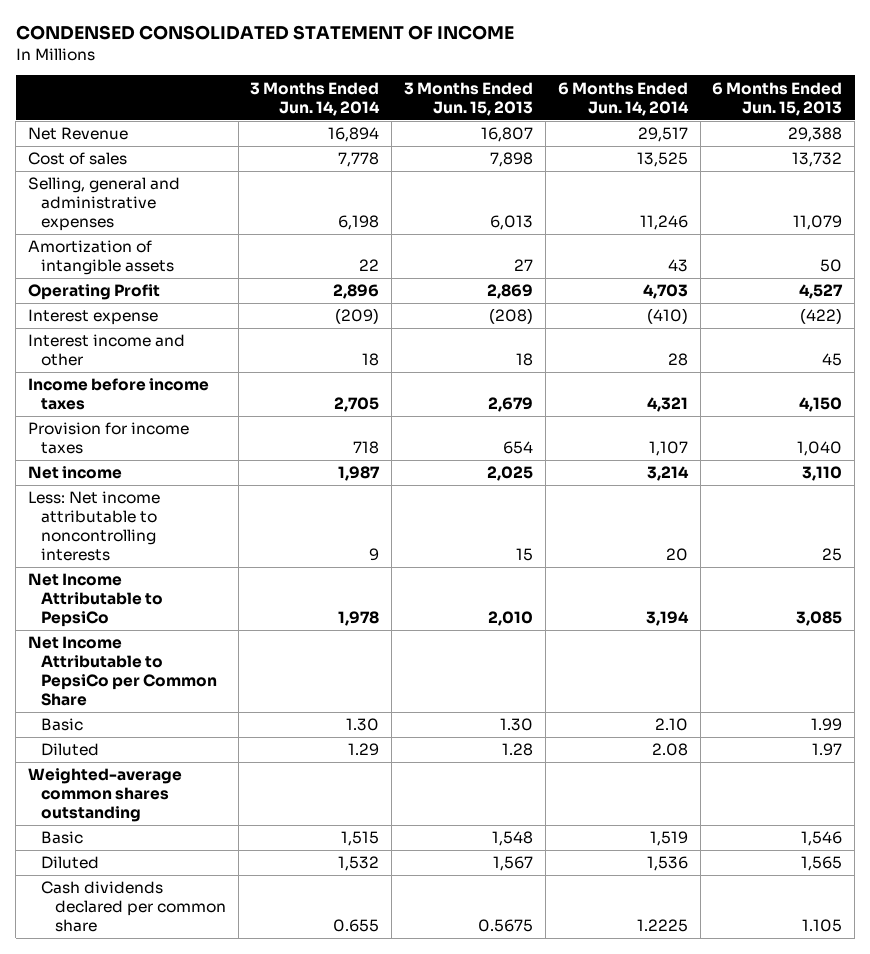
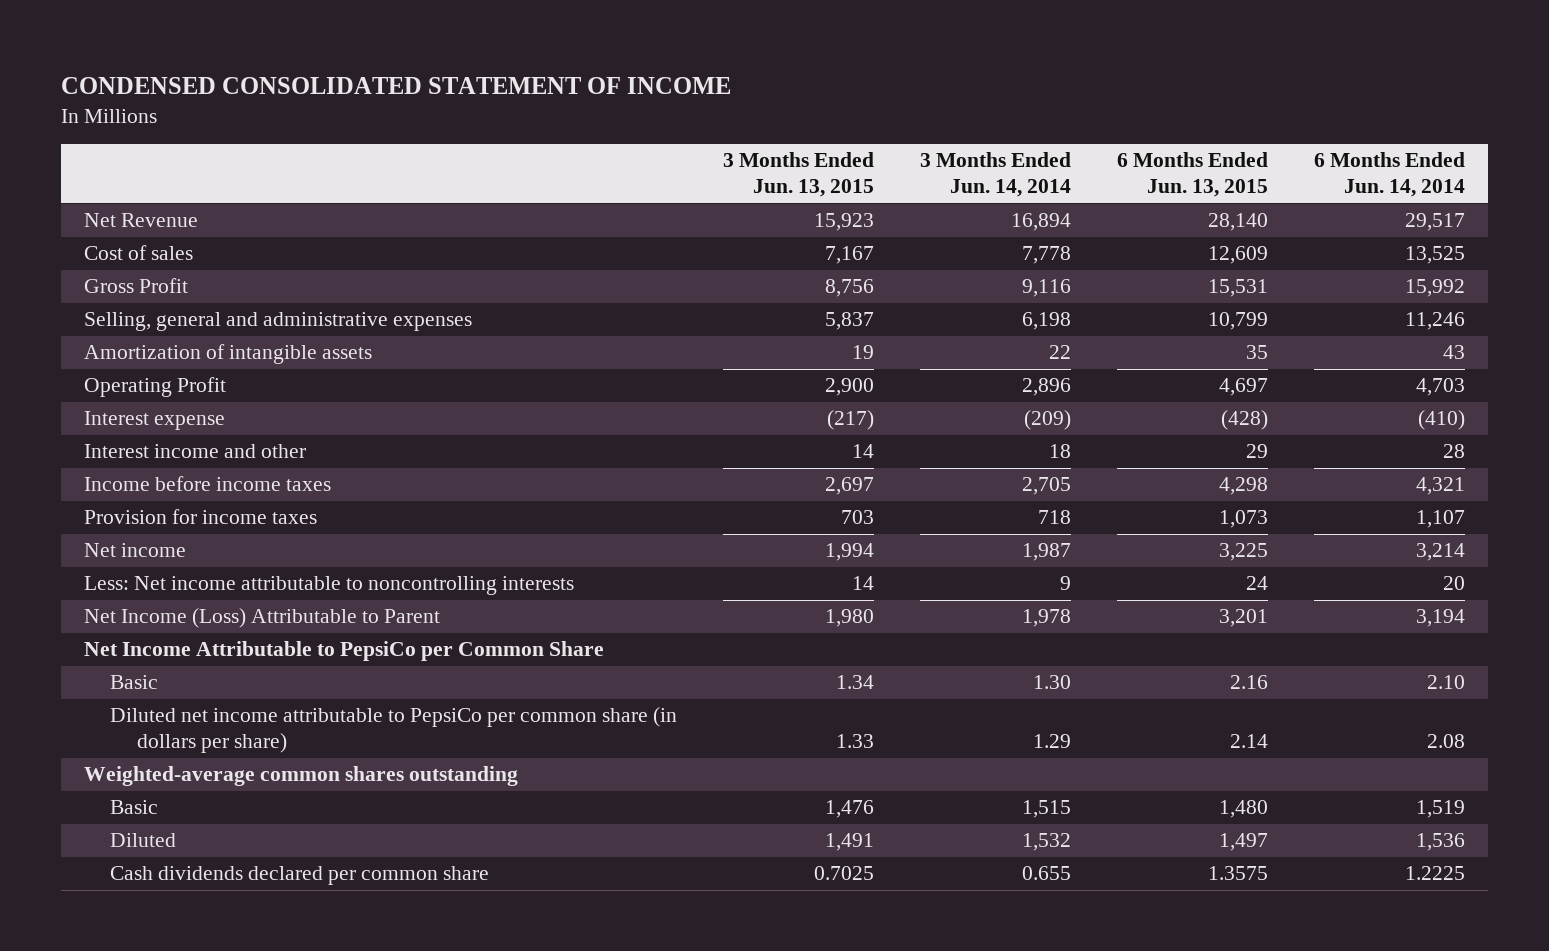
[404,81,534,116] 3 Months Ended Jun. 15, 2013 -> none
[712,81,843,116] 6 Months Ended Jun. 15, 2013 -> none
none -> [723,152,875,198] 3 Months Ended Jun. 13, 2015
none -> [1116,152,1268,198] 6 Months Ended Jun. 13, 2015
none -> [83,278,188,294] Gross Profit
[27,573,164,628] Net Income Attributable to PepsiCo -> [83,608,440,629] Net Income (Loss) Attributable to Parent
[41,743,100,757] Diluted -> [110,707,678,754] Diluted net income attributable to PepsiCo per common share (in dollars per share)

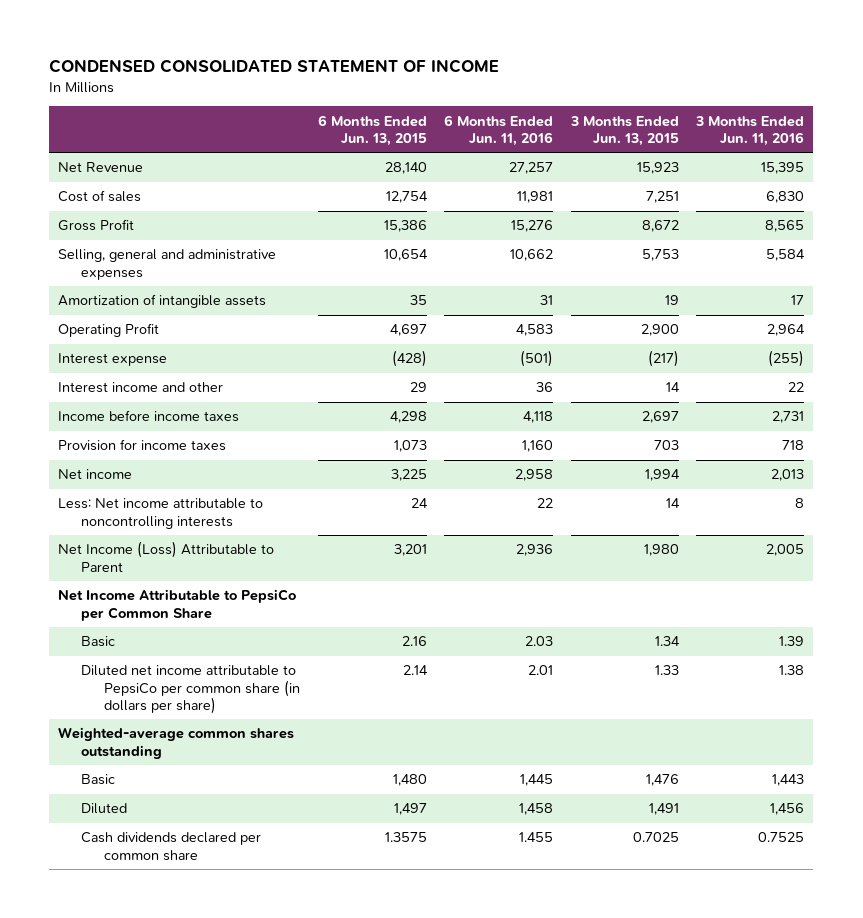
[920,152,1072,198] 3 Months Ended Jun. 14, 2014 -> none
[1313,152,1465,198] 6 Months Ended Jun. 14, 2014 -> none
none -> [444,114,554,147] 6 Months Ended Jun. 11, 2016
none -> [695,115,805,147] 3 Months Ended Jun. 11, 2016
[825,246,875,265] 7,167 -> [645,191,679,204] 7,251
[1207,246,1268,265] 12,609 -> [385,191,428,204] 12,754
[825,279,875,298] 8,756 -> [641,220,679,233] 8,672
[1207,279,1268,298] 15,531 -> [383,220,427,233] 15,386
[825,312,875,331] 5,837 -> [641,249,679,262] 5,753
[1207,312,1268,331] 10,799 -> [383,249,428,262] 10,654

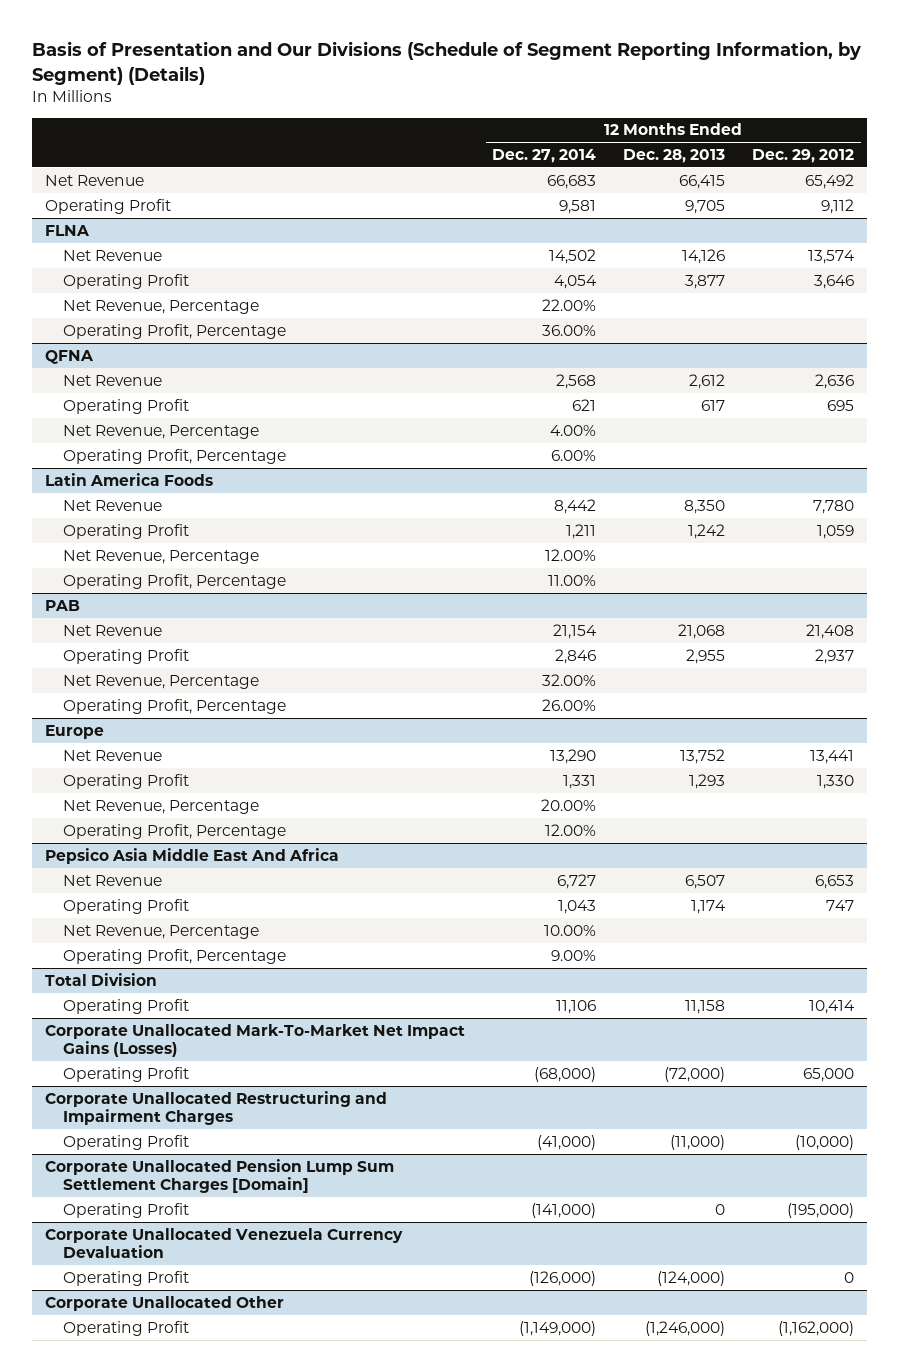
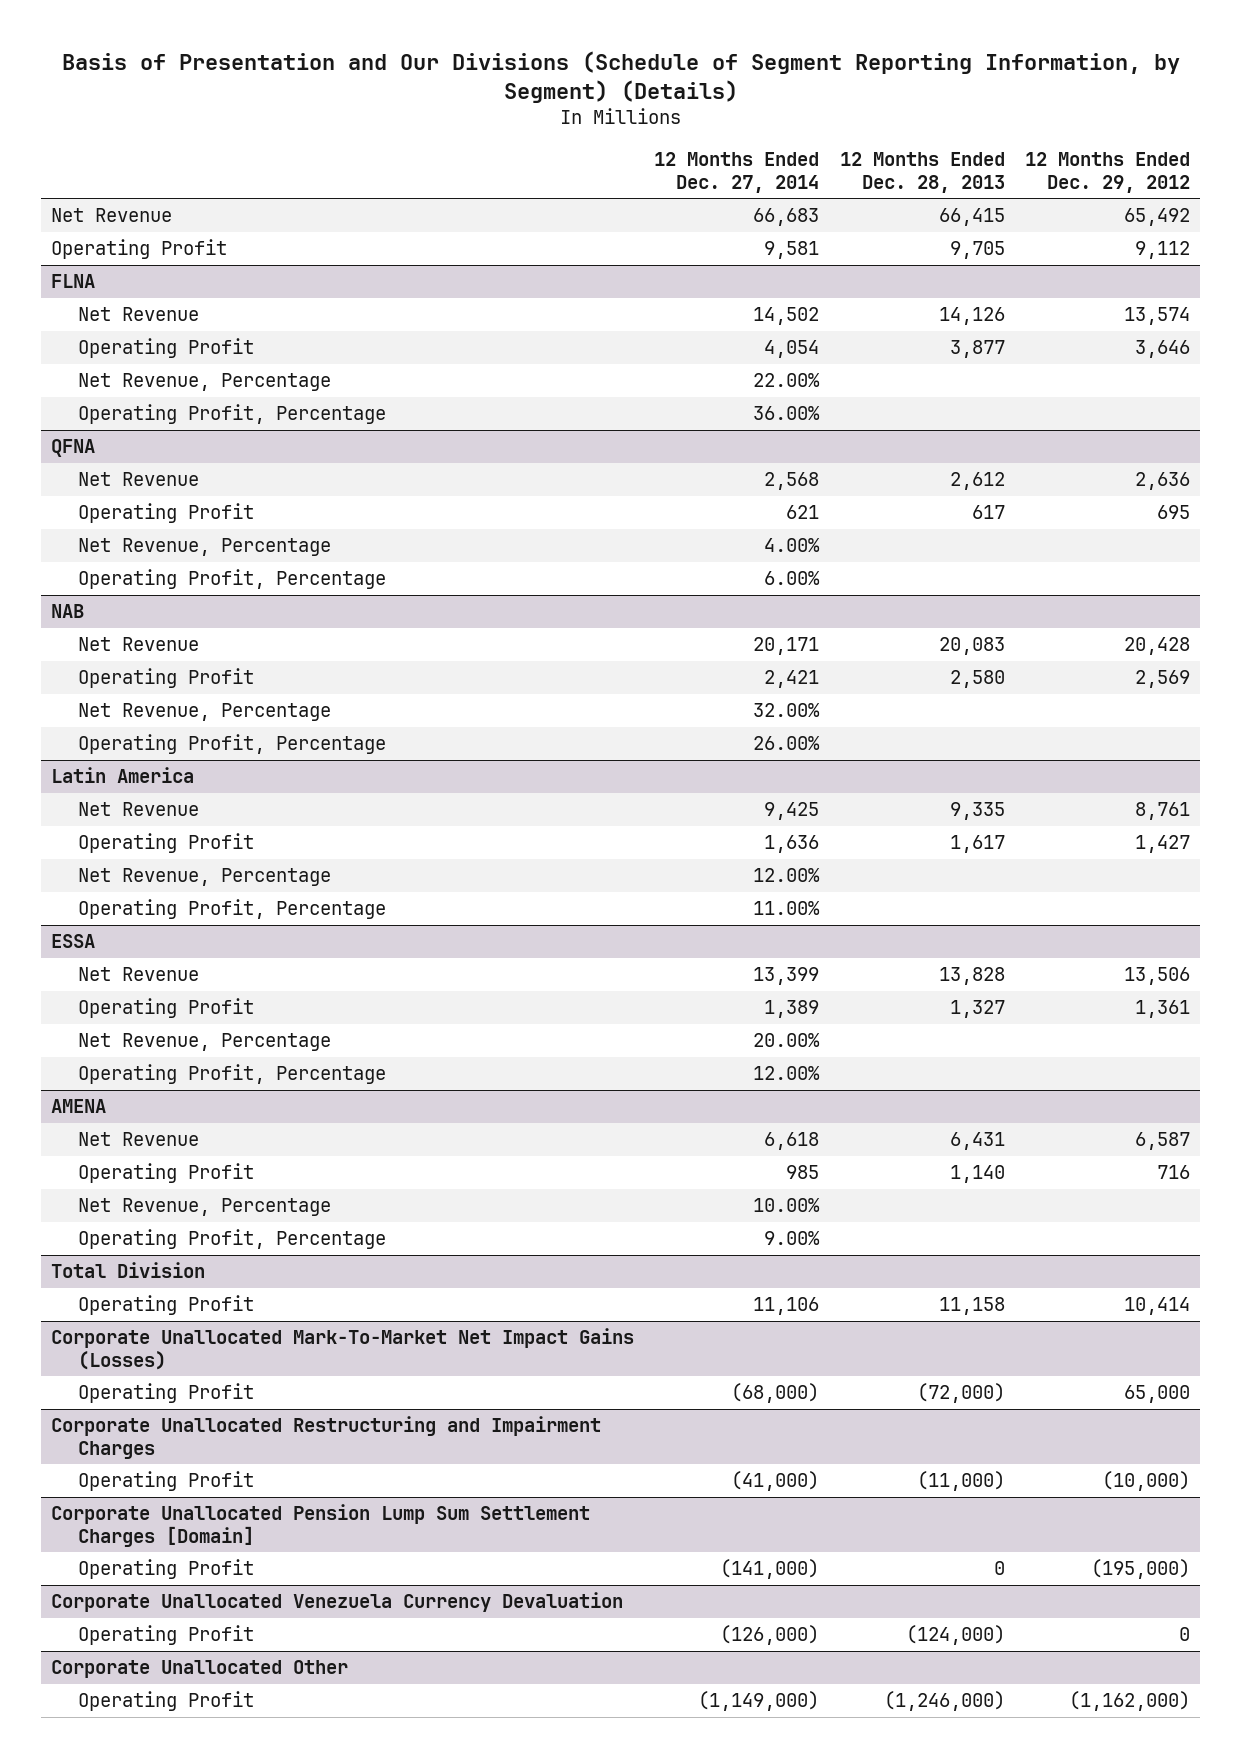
[45,472,214,486] Latin America Foods -> none
[62,549,259,564] Net Revenue, Percentage -> none
[62,573,286,589] Operating Profit, Percentage -> none
[45,599,81,611] PAB -> none
[62,624,162,636] Net Revenue -> none
[62,648,189,664] Operating Profit -> none
none -> [50,604,84,619] NAB
[554,498,597,514] 8,442 -> [753,637,820,656] 20,171
[684,499,726,514] 8,350 -> [938,637,1005,656] 20,083
[812,499,854,514] 7,780 -> [1124,637,1191,656] 20,428
[566,523,597,539] 1,211 -> [764,670,820,689] 2,421
[688,523,726,539] 1,242 -> [949,670,1005,689] 2,580
[816,524,854,539] 1,059 -> [1135,670,1191,689] 2,569
[45,724,105,739] Europe -> none
none -> [50,767,194,784] Latin America
[550,748,597,764] 13,290 -> [764,802,820,821] 9,425
[680,748,726,764] 13,752 -> [949,802,1005,821] 9,335
[809,749,854,764] 13,441 -> [1135,802,1191,821] 8,761
[563,774,597,789] 1,331 -> [764,835,820,854] 1,636
[689,773,726,789] 1,293 -> [949,835,1005,854] 1,617
[816,774,854,789] 1,330 -> [1135,835,1191,854] 1,427
none -> [77,868,331,887] Net Revenue, Percentage
none -> [77,899,386,920] Operating Profit, Percentage
none -> [50,934,95,949] ESSA
none -> [77,967,199,982] Net Revenue
none -> [77,998,254,1019] Operating Profit
[45,847,340,864] Pepsico Asia Middle East And Africa -> none
none -> [50,1099,106,1114] AMENA
[557,873,597,889] 6,727 -> [764,1132,820,1151] 6,618
[685,874,726,889] 6,507 -> [949,1132,1005,1151] 6,431
[814,874,854,889] 6,653 -> [1135,1132,1191,1151] 6,587
[558,899,597,914] 1,043 -> [786,1165,820,1180] 985
[691,899,727,914] 1,174 -> [949,1165,1005,1184] 1,140
[825,899,854,911] 747 -> [1157,1165,1191,1180] 716

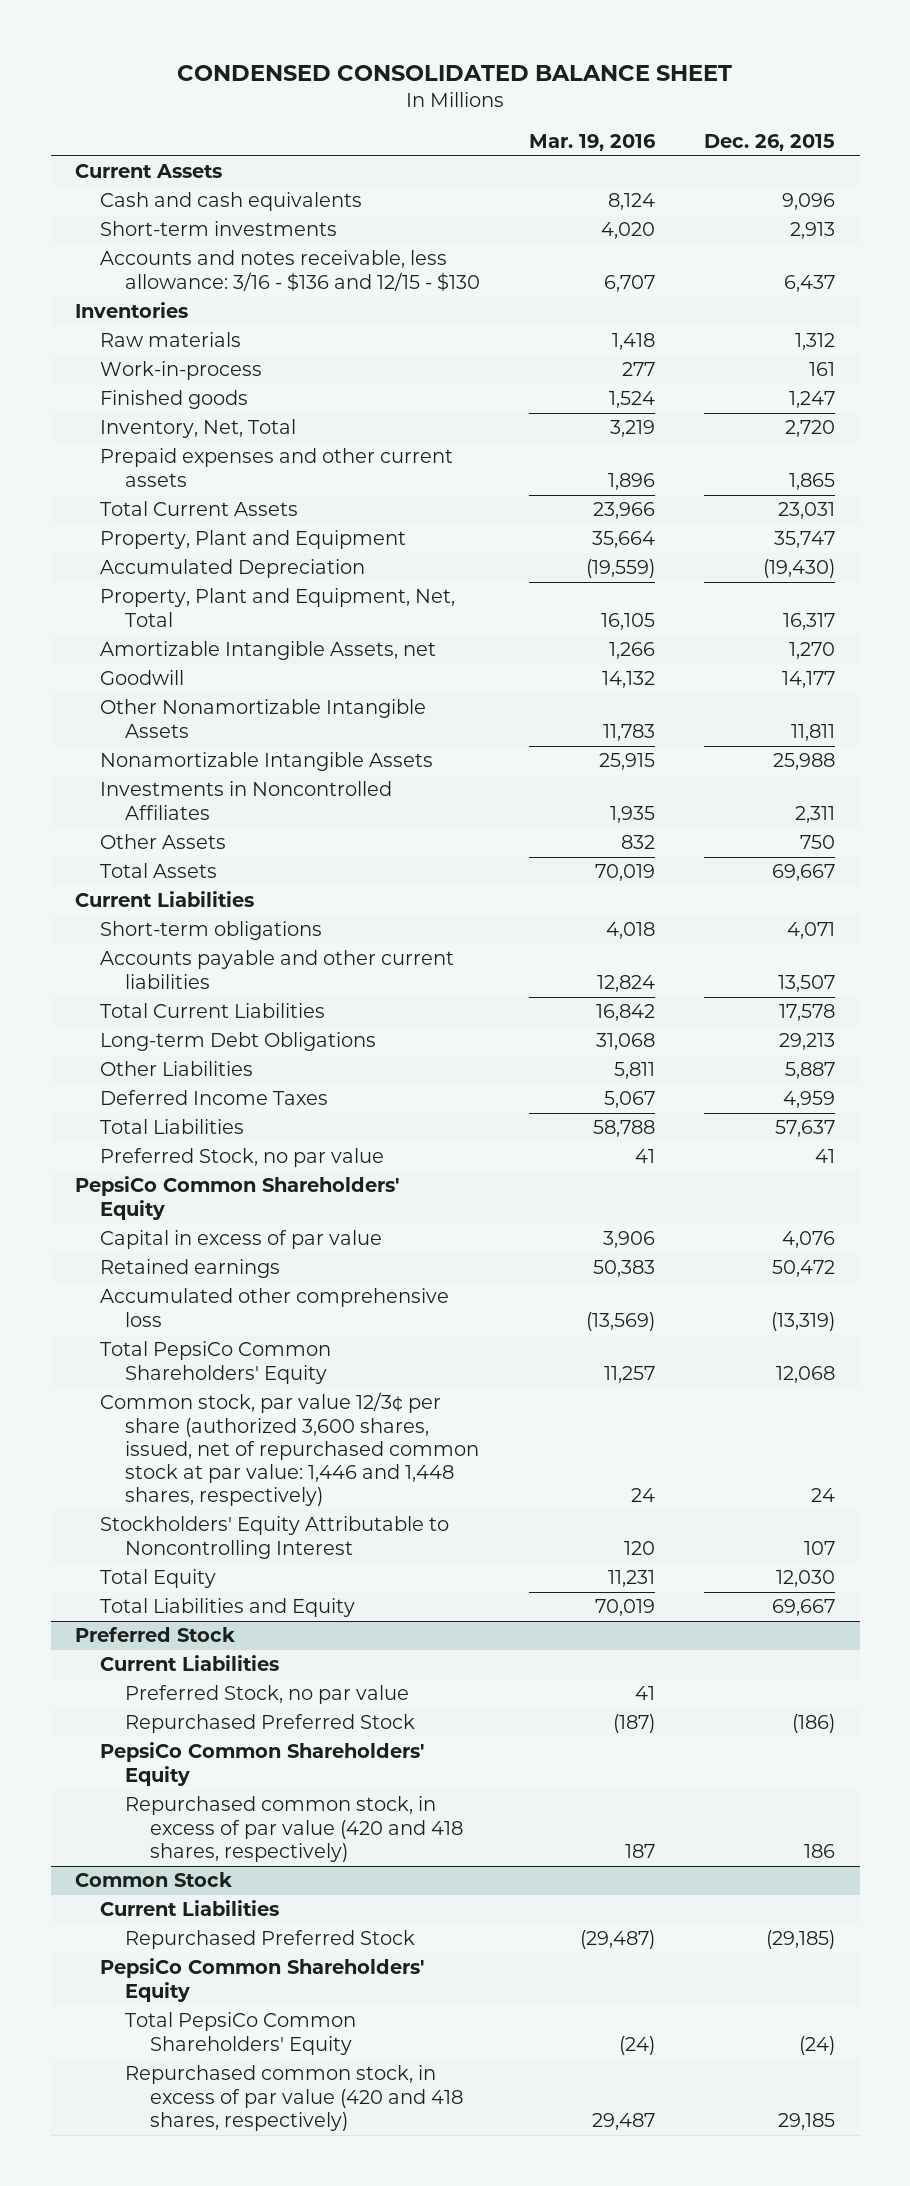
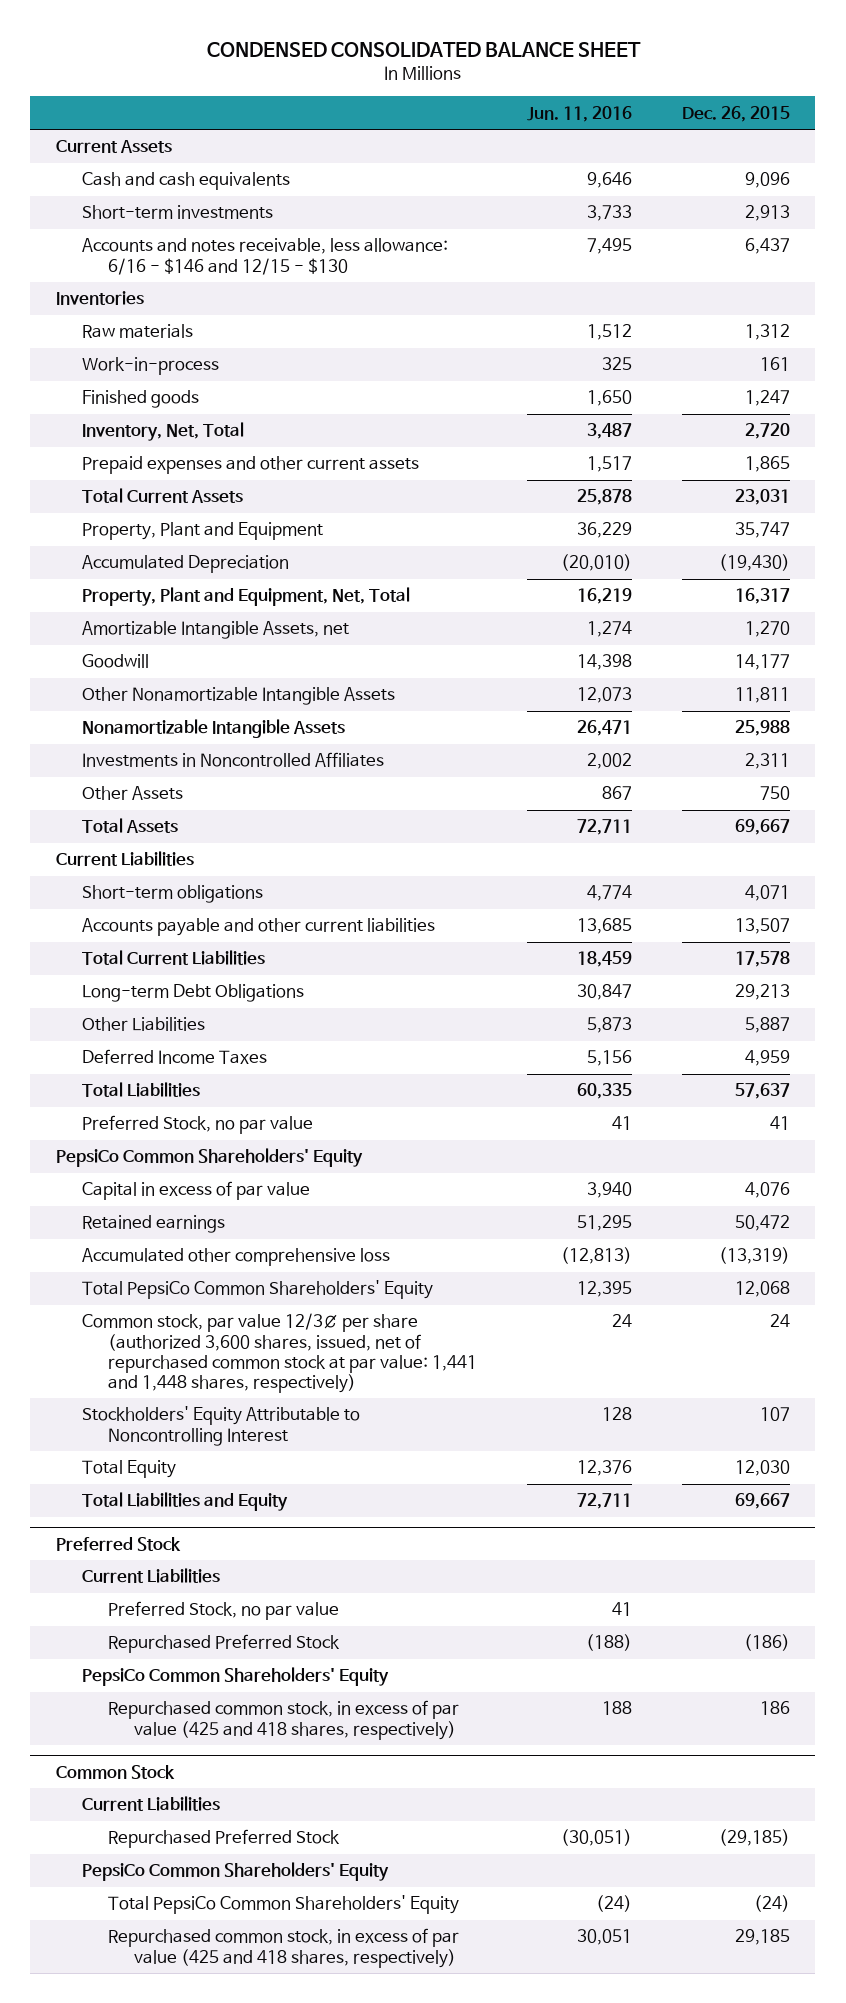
[528,134,656,152] Mar. 19, 2016 -> none
none -> [526,105,632,122] Jun. 11, 2016
[100,250,480,291] Accounts and notes receivable, less allowance: 3/16 - $136 and 12/15 - $130 -> [81,238,448,275] Accounts and notes receivable, less allowance: 6/16 - $146 and 12/15 - $130
[100,1392,479,1507] Common stock, par value 12/3¢ per share (authorized 3,600 shares, issued, net of repurchased common stock at par value: 1,446 and 1,448 shares, respectively) -> [81,1313,477,1394] Common stock, par value 12/3¢ per share (authorized 3,600 shares, issued, net of repurchased common stock at par value: 1,441 and 1,448 shares, respectively)
[124,1796,463,1862] Repurchased common stock, in excess of par value (420 and 418 shares, respectively) -> [107,1700,459,1740] Repurchased common stock, in excess of par value (425 and 418 shares, respectively)
[124,2065,463,2131] Repurchased common stock, in excess of par value (420 and 418 shares, respectively) -> [107,1928,459,1968] Repurchased common stock, in excess of par value (425 and 418 shares, respectively)

